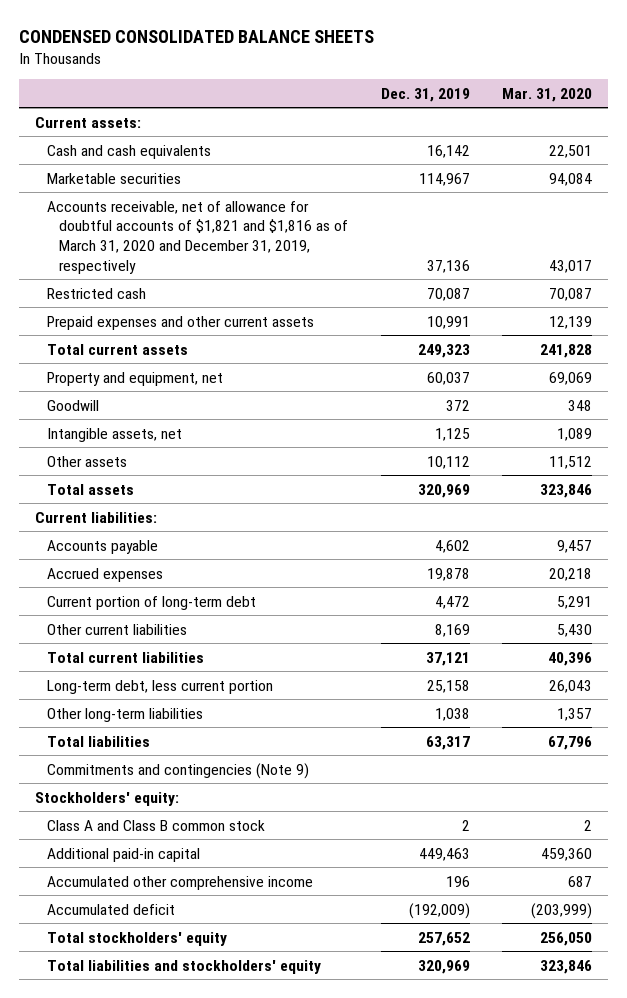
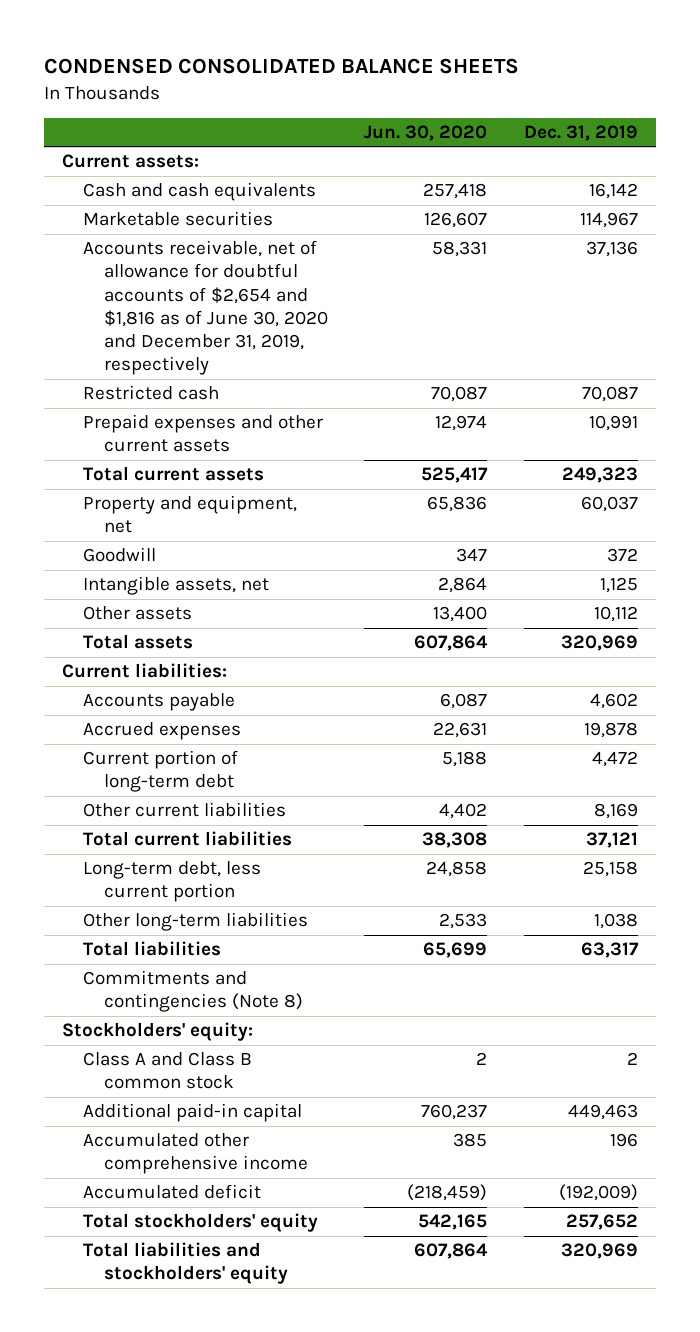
[501,87,592,102] Mar. 31, 2020 -> none
none -> [364,124,488,141] Jun. 30, 2020
[46,200,349,274] Accounts receivable, net of allowance for doubtful accounts of $1,821 and $1,816 as of March 31, 2020 and December 31, 2019, respectively -> [83,240,329,376] Accounts receivable, net of allowance for doubtful accounts of $2,654 and $1,816 as of June 30, 2020 and December 31, 2019, respectively
[46,762,309,779] Commitments and contingencies (Note 9) -> [83,970,304,1013] Commitments and contingencies (Note 8)

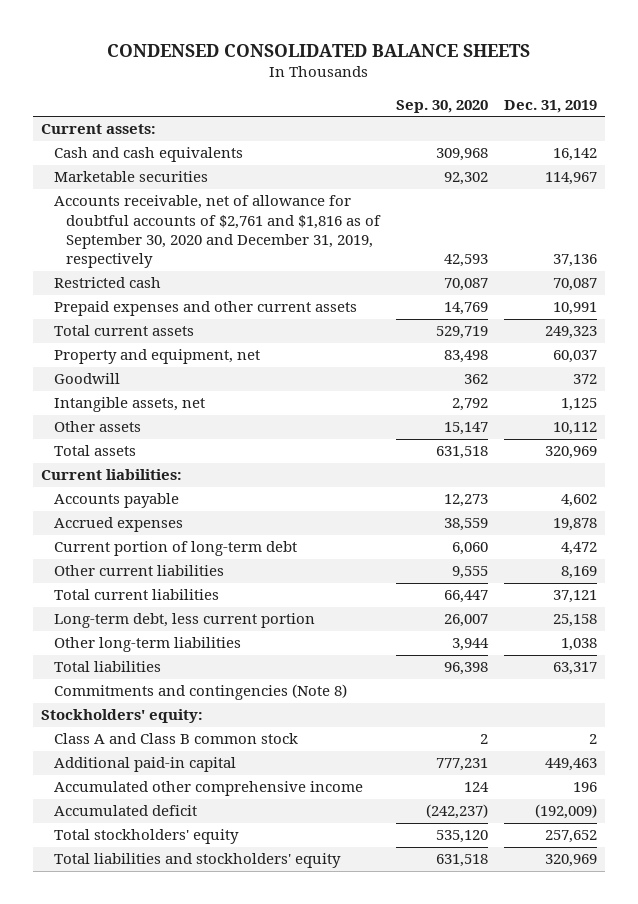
[364,124,488,141] Jun. 30, 2020 -> none
none -> [396,99,489,113] Sep. 30, 2020
[83,240,329,376] Accounts receivable, net of allowance for doubtful accounts of $2,654 and $1,816 as of June 30, 2020 and December 31, 2019, respectively -> [53,195,381,269] Accounts receivable, net of allowance for doubtful accounts of $2,761 and $1,816 as of September 30, 2020 and December 31, 2019, respectively

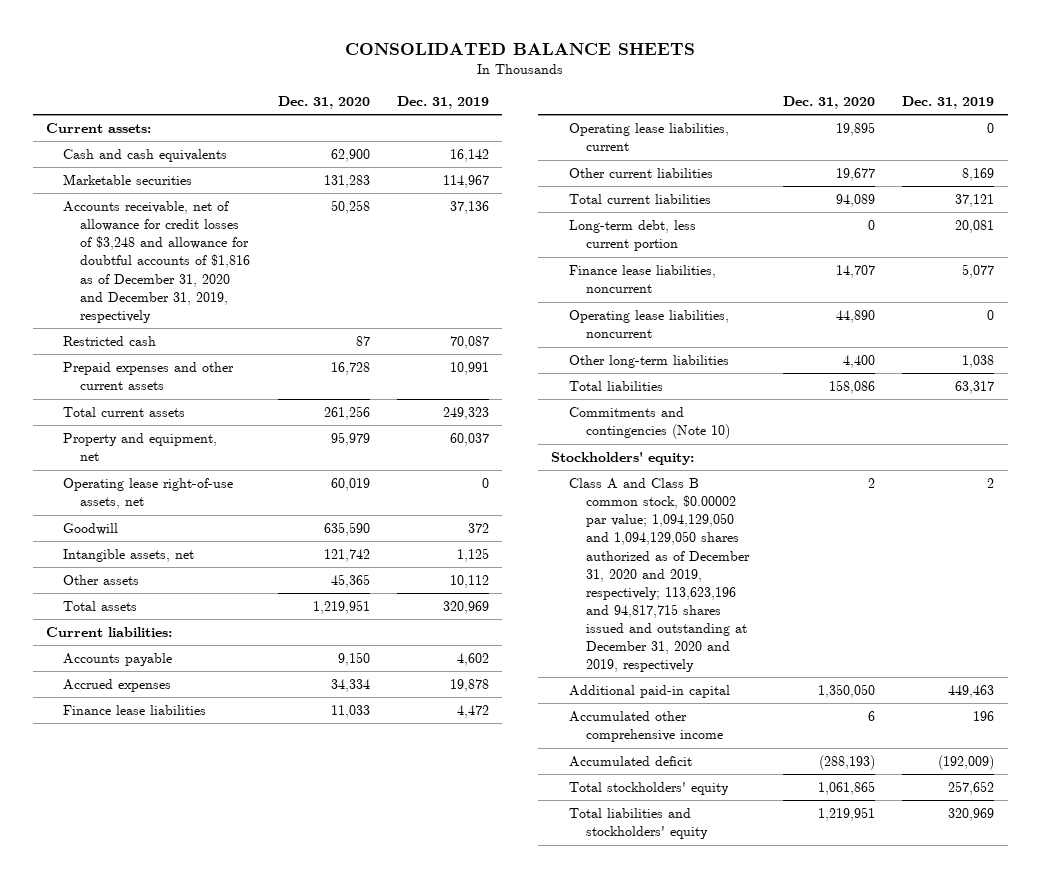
[107,43,531,57] CONDENSED CONSOLIDATED BALANCE SHEETS -> [345,42,696,55] CONSOLIDATED BALANCE SHEETS
[396,99,489,113] Sep. 30, 2020 -> none
none -> [277,95,370,109] Dec. 31, 2020
[53,195,381,269] Accounts receivable, net of allowance for doubtful accounts of $2,761 and $1,816 as of September 30, 2020 and December 31, 2019, respectively -> [63,201,251,323] Accounts receivable, net of allowance for credit losses of $3,248 and allowance for doubtful accounts of $1,816 as of December 31, 2020 and December 31, 2019, respectively
none -> [63,478,234,510] Operating lease right-of-use assets, net
[53,541,297,557] Current portion of long-term debt -> [63,705,207,716] Finance lease liabilities
none -> [568,123,729,152] Operating lease liabilities, current
[553,614,598,628] 25,158 -> [955,220,995,234] 20,081
none -> [568,265,716,294] Finance lease liabilities, noncurrent
none -> [568,310,729,339] Operating lease liabilities, noncurrent
[53,684,347,701] Commitments and contingencies (Note 8) -> [568,407,730,440] Commitments and contingencies (Note 10)
[53,733,298,745] Class A and Class B common stock -> [568,478,750,673] Class A and Class B common stock, $0.00002 par value; 1,094,129,050 and 1,094,129,050 shares authorized as of December 31, 2020 and 2019, respectively; 113,623,196 and 94,817,715 shares issued and outstanding at December 31, 2020 and 2019, respectively

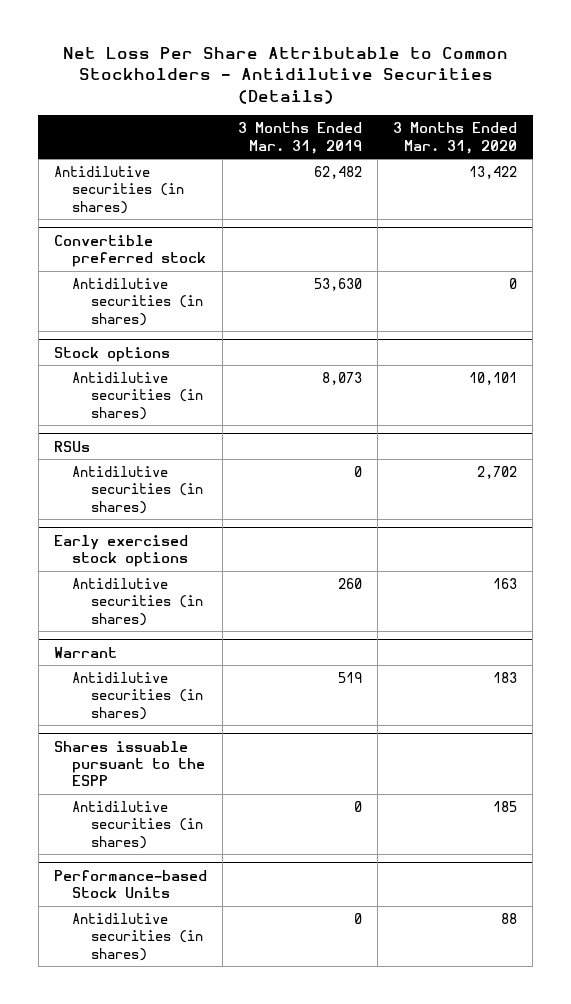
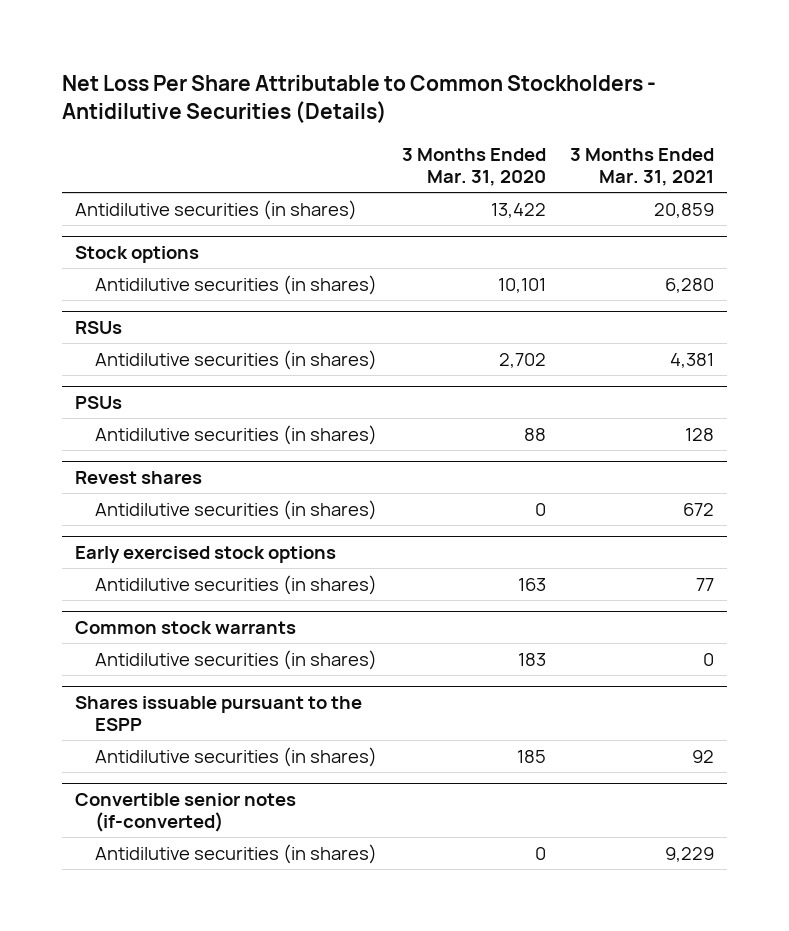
[238,122,363,154] 3 Months Ended Mar. 31, 2019 -> none
none -> [570,147,715,186] 3 Months Ended Mar. 31, 2021
[53,234,207,268] Convertible preferred stock -> none
[72,278,203,326] Antidilutive securities (in shares) -> none
none -> [74,395,122,409] PSUs
none -> [94,424,377,445] Antidilutive securities (in shares)
none -> [74,470,202,484] Revest shares
none -> [94,499,377,520] Antidilutive securities (in shares)
[53,646,117,658] Warrant -> [74,620,296,634] Common stock warrants
[53,869,207,899] Performance-based Stock Units -> none
none -> [74,792,296,833] Convertible senior notes (if-converted)
[501,913,518,925] 88 -> [534,846,546,860] 0

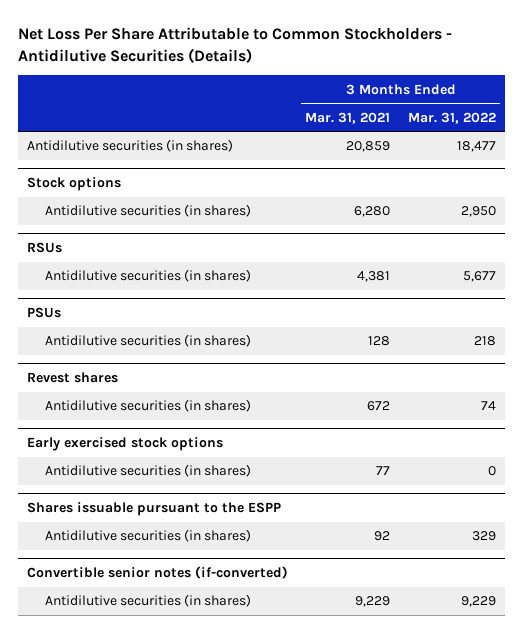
[401,147,546,186] 3 Months Ended Mar. 31, 2020 -> none
none -> [407,111,496,124] Mar. 31, 2022
[74,620,296,634] Common stock warrants -> none
[94,649,377,670] Antidilutive securities (in shares) -> none

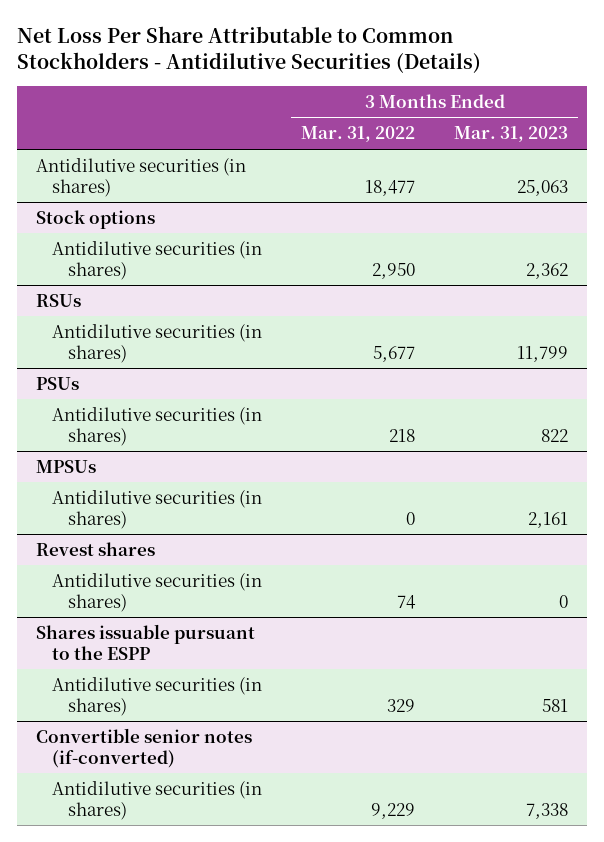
[305,111,391,124] Mar. 31, 2021 -> none
none -> [454,126,569,143] Mar. 31, 2023
none -> [36,459,97,473] MPSUs
none -> [52,489,263,529] Antidilutive securities (in shares)
[26,437,223,452] Early exercised stock options -> none
[45,464,252,478] Antidilutive securities (in shares) -> none

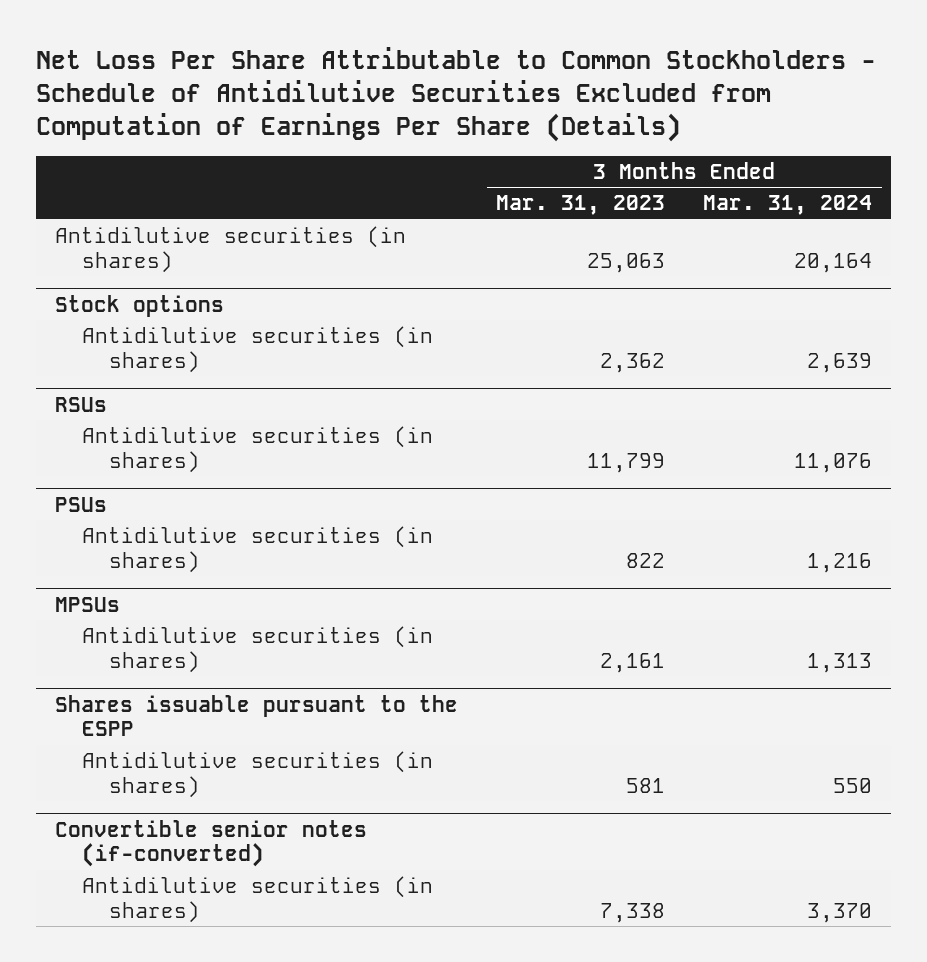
[16,26,481,74] Net Loss Per Share Attributable to Common Stockholders - Antidilutive Securities (Details) -> [35,46,876,142] Net Loss Per Share Attributable to Common Stockholders - Schedule of Antidilutive Securities Excluded from Computation of Earnings Per Share (Details)
[301,126,416,143] Mar. 31, 2022 -> none
none -> [703,195,873,216] Mar. 31, 2024
[36,541,156,556] Revest shares -> none
[52,572,263,612] Antidilutive securities (in shares) -> none

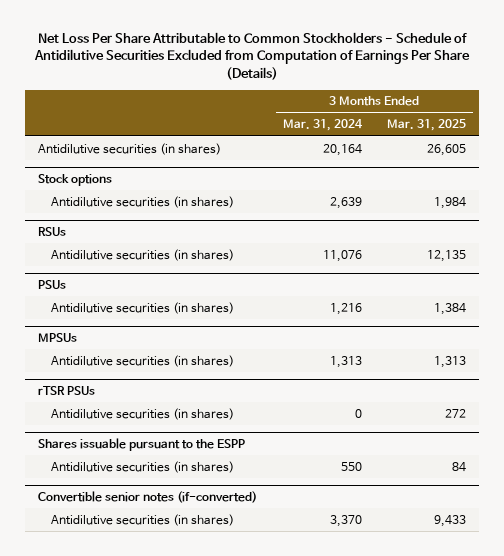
[496,195,666,216] Mar. 31, 2023 -> none
none -> [387,119,467,132] Mar. 31, 2025
none -> [37,385,95,395] rTSR PSUs
none -> [51,407,235,420] Antidilutive securities (in shares)

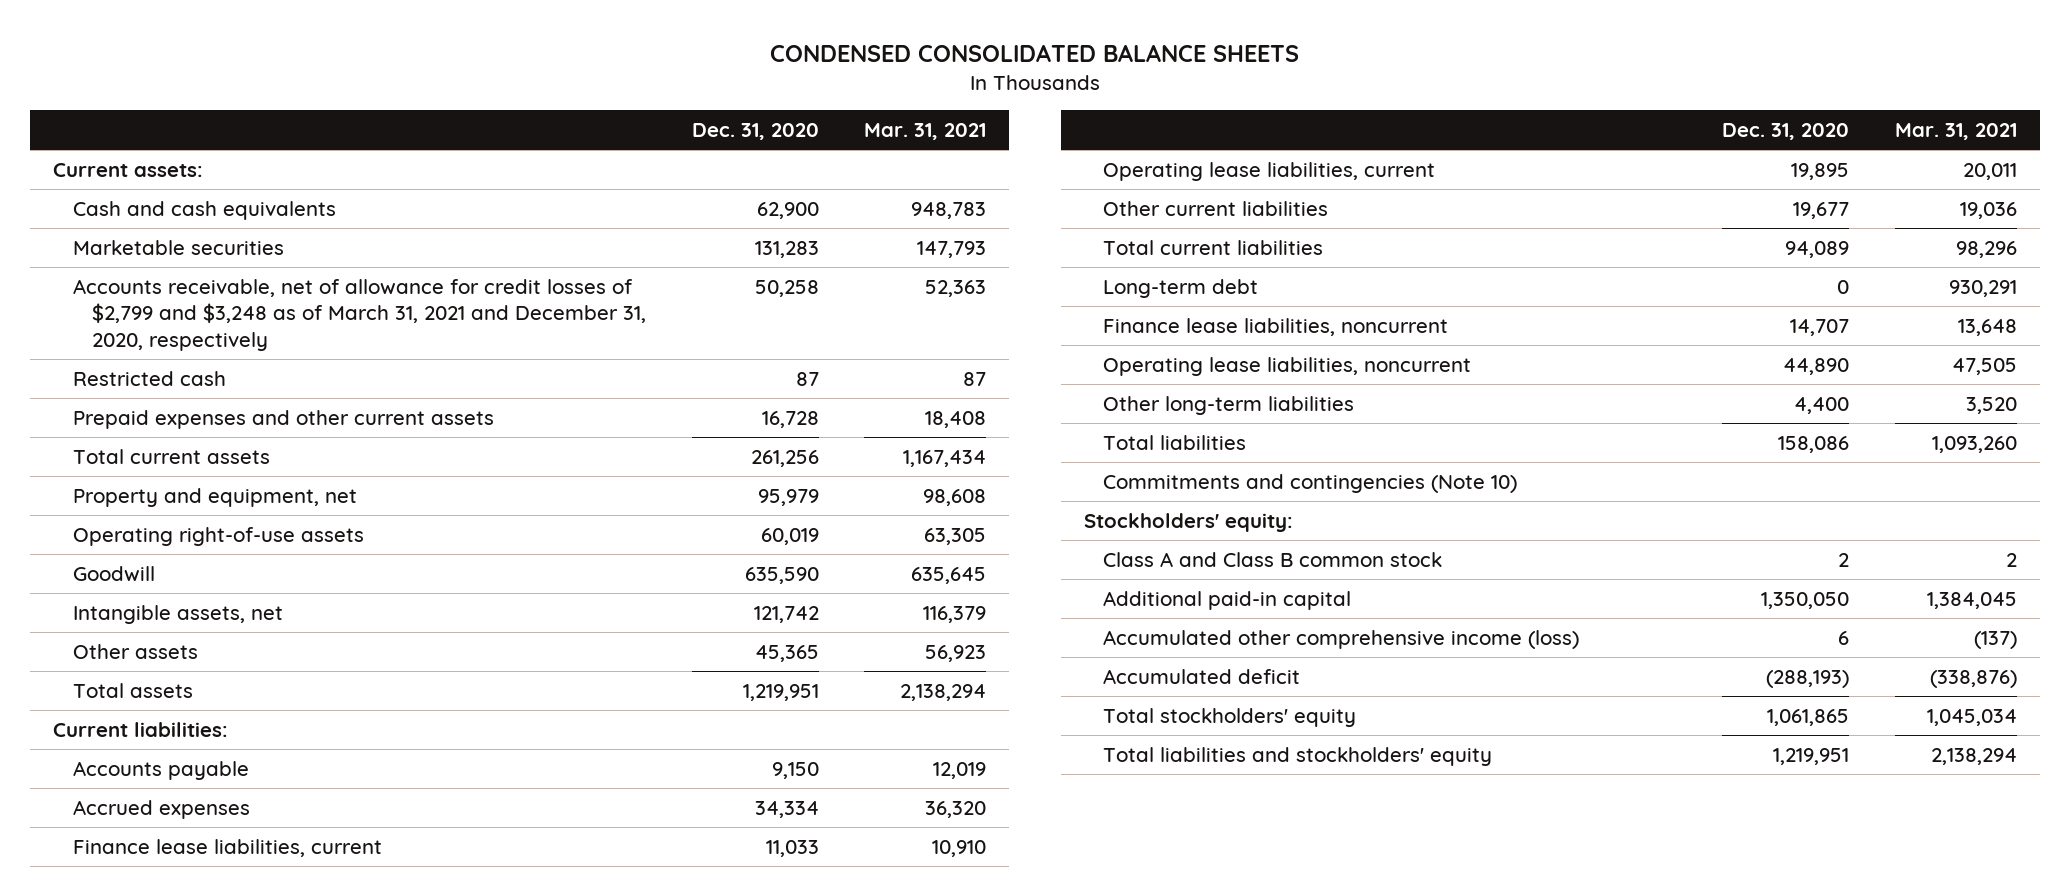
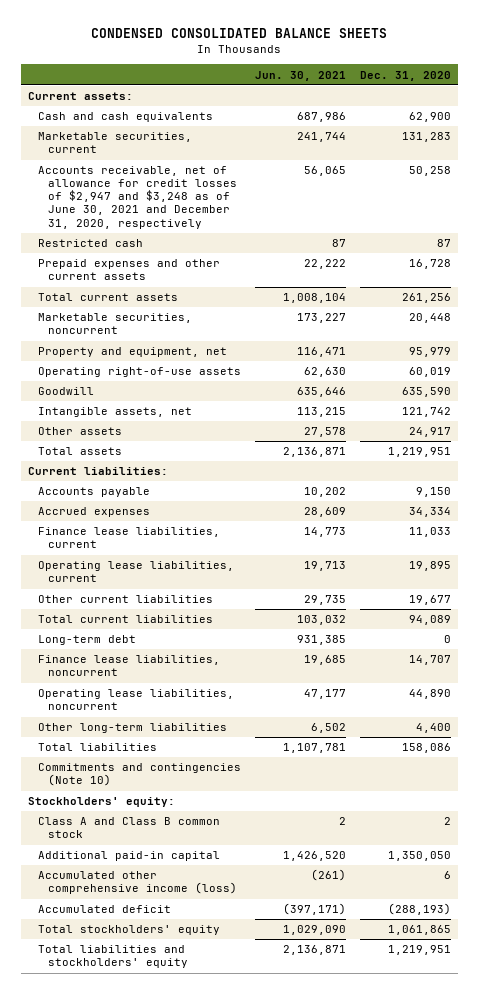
[864,123,987,141] Mar. 31, 2021 -> none
none -> [254,70,346,81] Jun. 30, 2021
[72,239,284,255] Marketable securities -> [38,132,193,154] Marketable securities, current
[72,278,647,352] Accounts receivable, net of allowance for credit losses of $2,799 and $3,248 as of March 31, 2021 and December 31, 2020, respectively -> [38,166,238,229] Accounts receivable, net of allowance for credit losses of $2,947 and $3,248 as of June 30, 2021 and December 31, 2020, respectively
none -> [38,313,193,335] Marketable securities, noncurrent
[754,644,819,662] 45,365 -> [408,427,451,438] 24,917

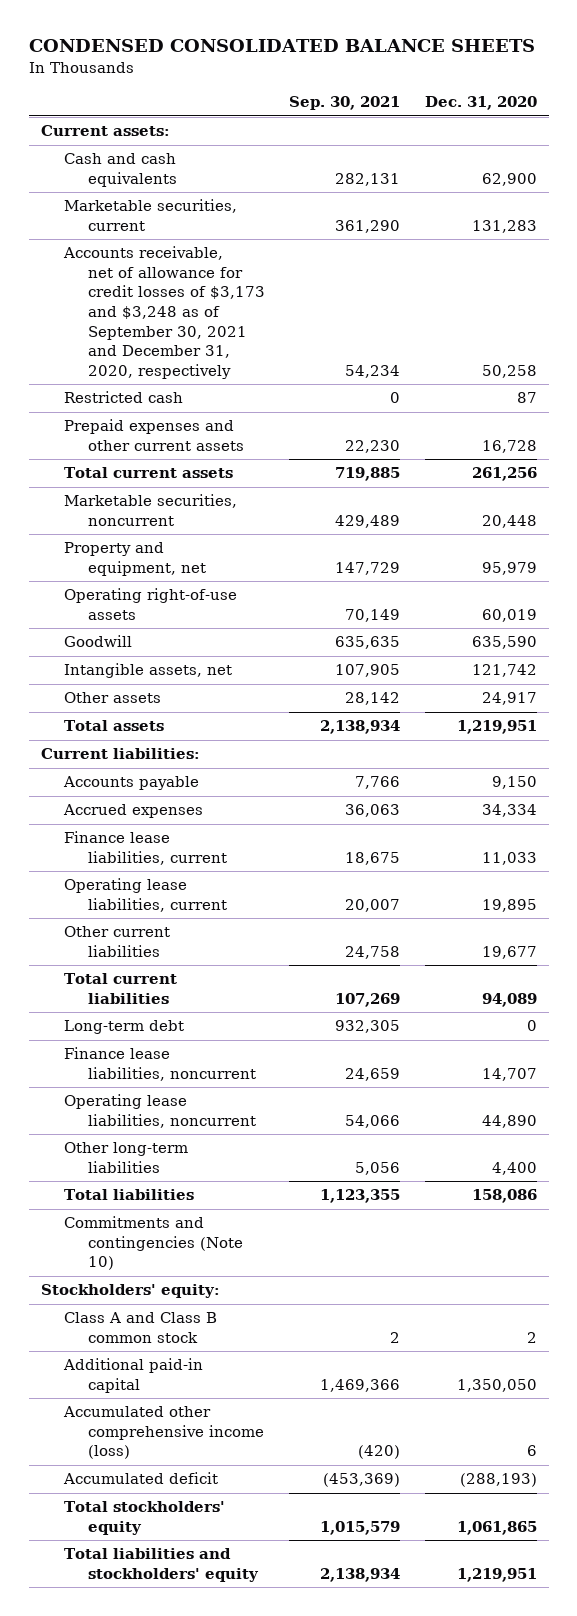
[254,70,346,81] Jun. 30, 2021 -> none
none -> [289,96,401,111] Sep. 30, 2021
[38,166,238,229] Accounts receivable, net of allowance for credit losses of $2,947 and $3,248 as of June 30, 2021 and December 31, 2020, respectively -> [63,246,265,379] Accounts receivable, net of allowance for credit losses of $3,173 and $3,248 as of September 30, 2021 and December 31, 2020, respectively

